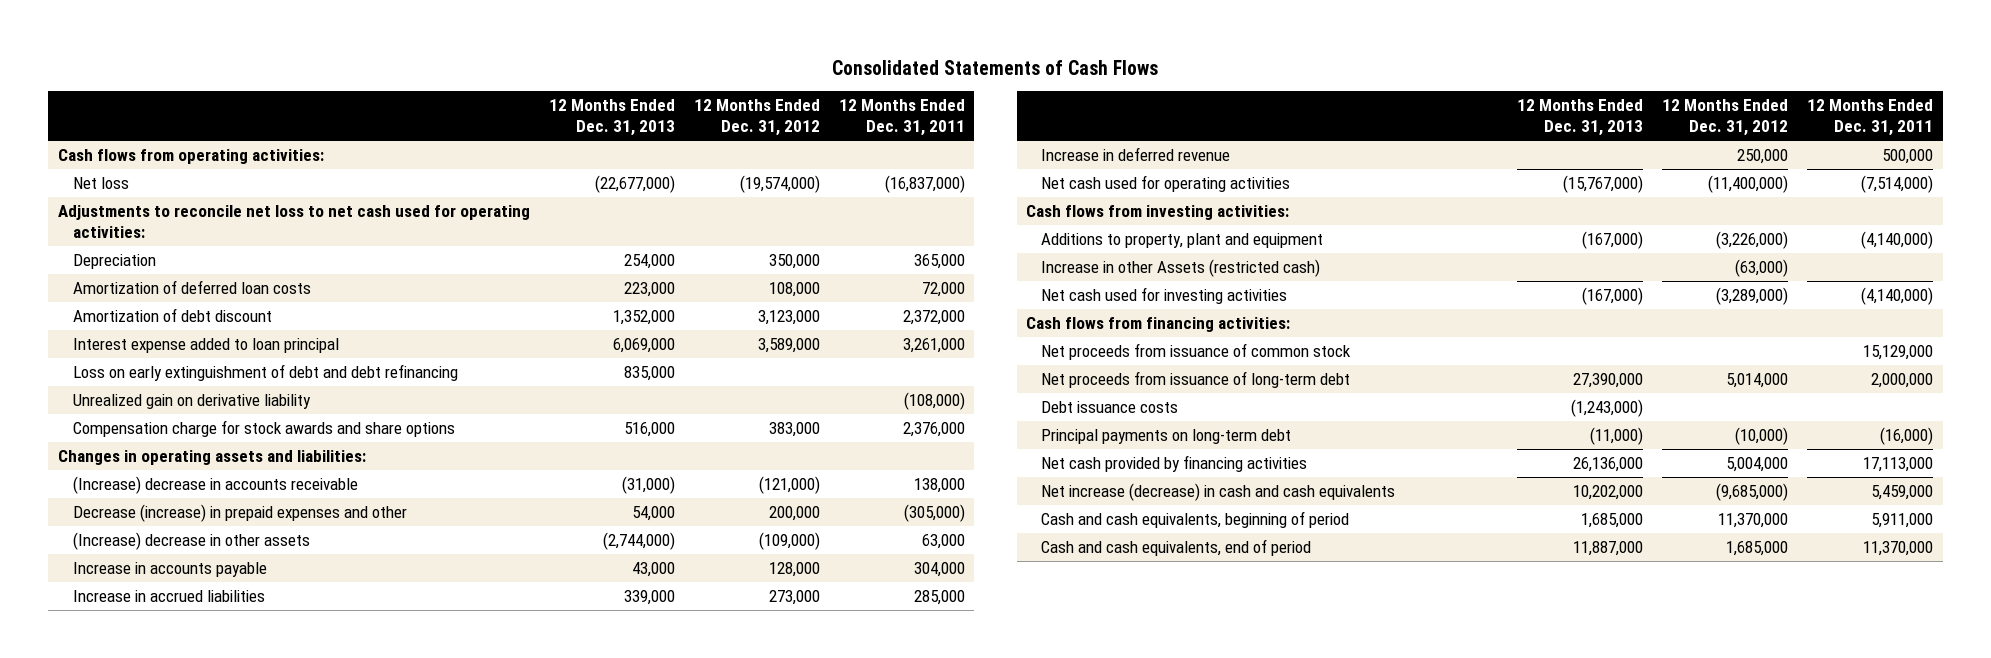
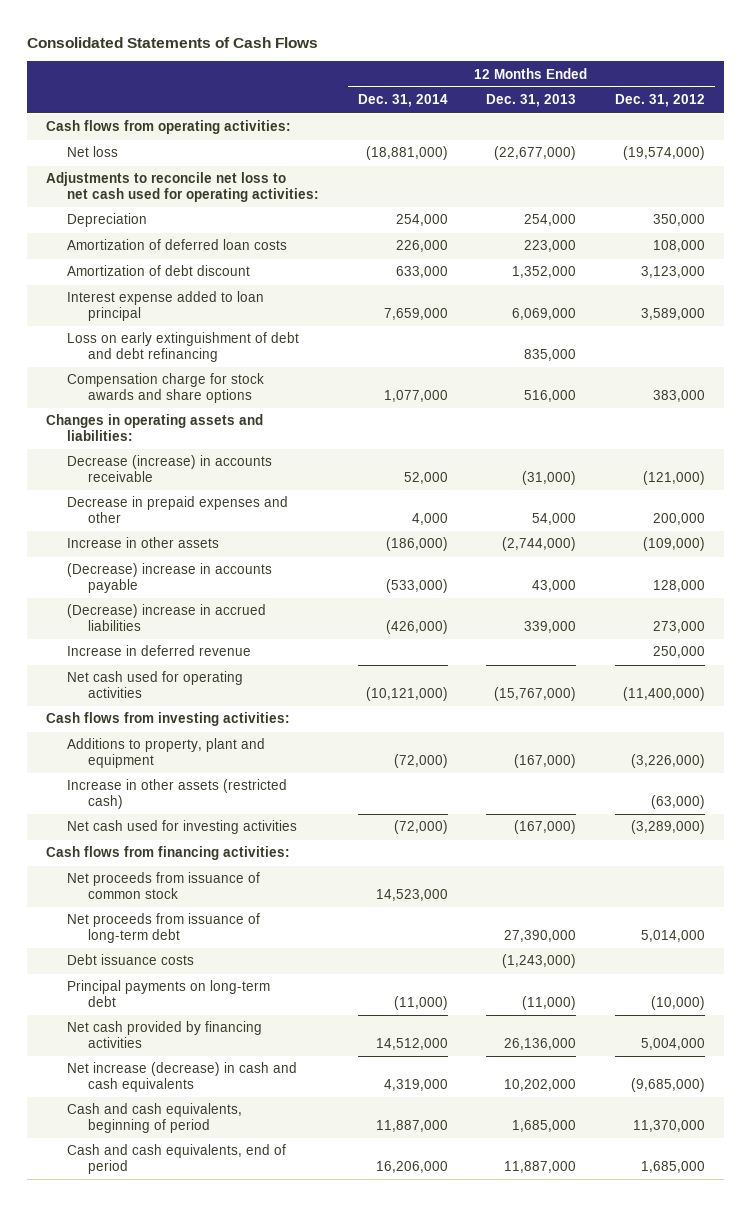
[838,99,965,137] 12 Months Ended Dec. 31, 2011 -> none
none -> [357,94,448,108] Dec. 31, 2014
[73,393,312,409] Unrealized gain on derivative liability -> none
[73,475,359,494] (Increase) decrease in accounts receivable -> [67,455,273,482] Decrease (increase) in accounts receivable
[73,503,408,522] Decrease (increase) in prepaid expenses and other -> [67,496,289,523] Decrease in prepaid expenses and other
[73,531,311,550] (Increase) decrease in other assets -> [67,537,220,549] Increase in other assets
[73,561,268,577] Increase in accounts payable -> [67,563,273,593] (Decrease) increase in accounts payable
[73,589,266,602] Increase in accrued liabilities -> [67,604,267,631] (Decrease) increase in accrued liabilities
[1041,258,1321,277] Increase in other Assets (restricted cash) -> [67,779,288,809] Increase in other assets (restricted cash)

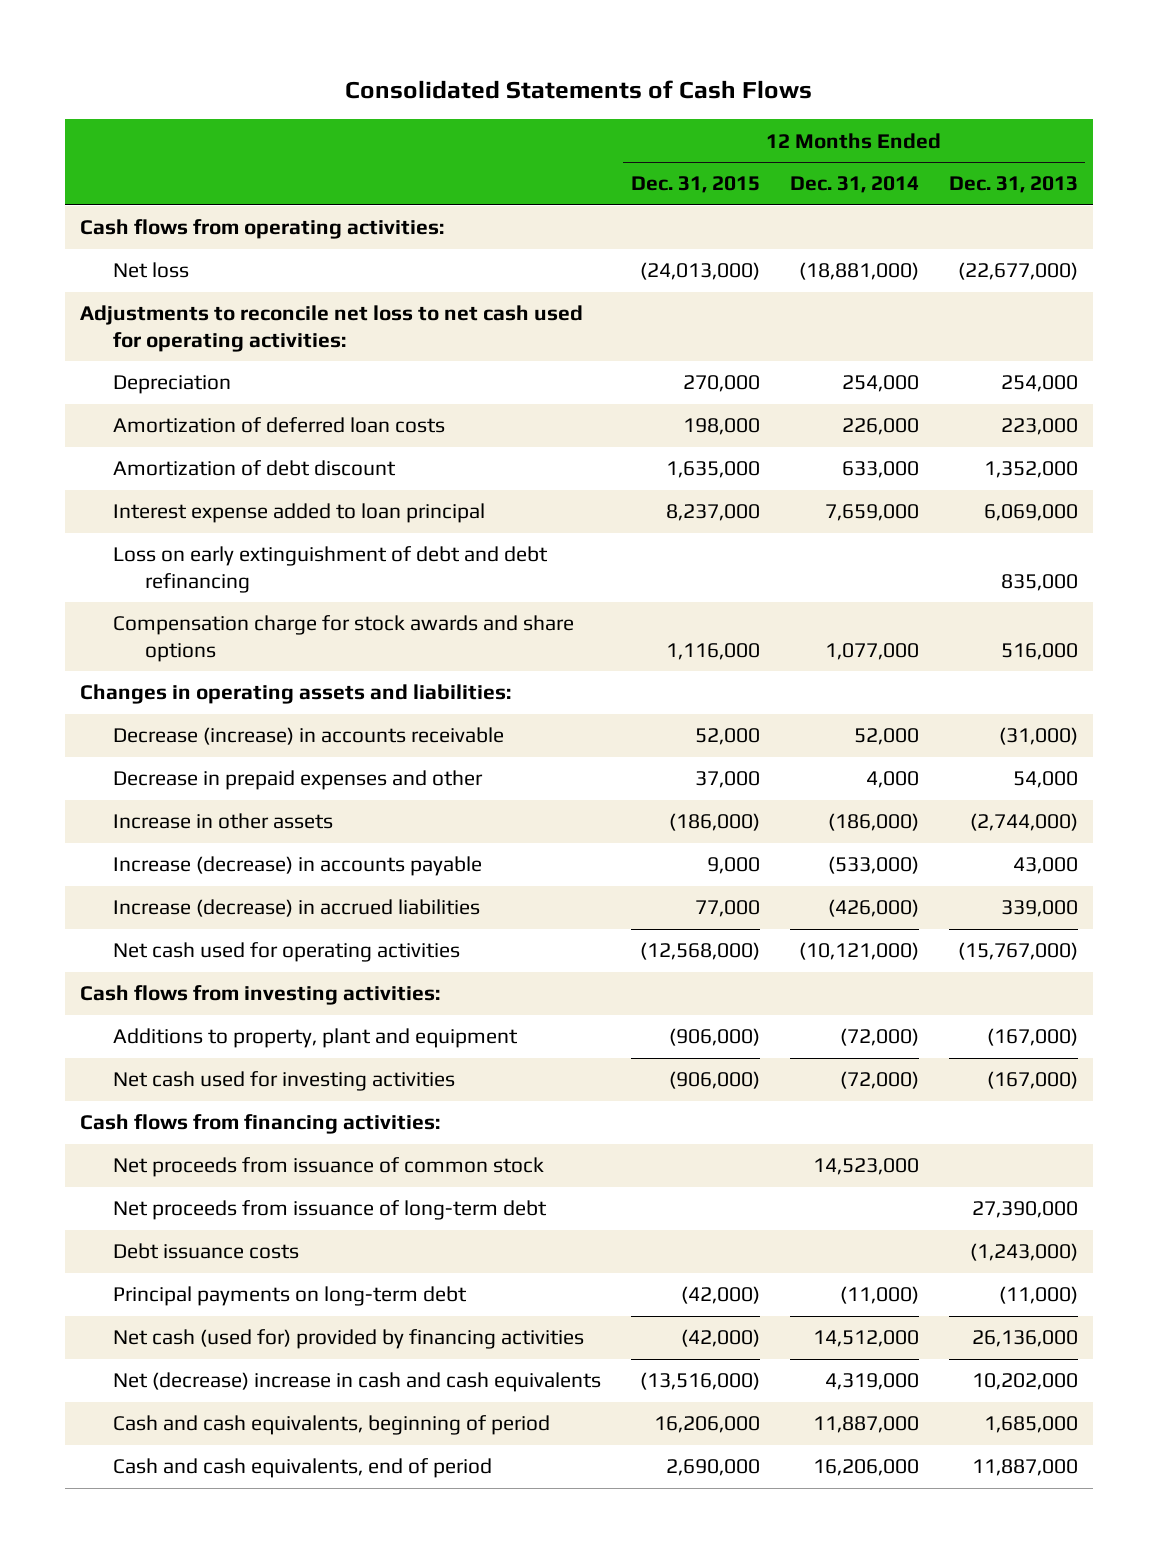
[615,94,706,108] Dec. 31, 2012 -> none
none -> [630,176,760,194] Dec. 31, 2015
[67,645,252,657] Increase in deferred revenue -> none
[67,563,273,593] (Decrease) increase in accounts payable -> [112,856,482,877] Increase (decrease) in accounts payable
[67,604,267,631] (Decrease) increase in accrued liabilities -> [112,899,480,918] Increase (decrease) in accrued liabilities
[67,779,288,809] Increase in other assets (restricted cash) -> none
[67,1021,263,1048] Net cash provided by financing activities -> [112,1329,584,1350] Net cash (used for) provided by financing activities
[67,1062,298,1092] Net increase (decrease) in cash and cash equivalents -> [112,1372,601,1393] Net (decrease) increase in cash and cash equivalents

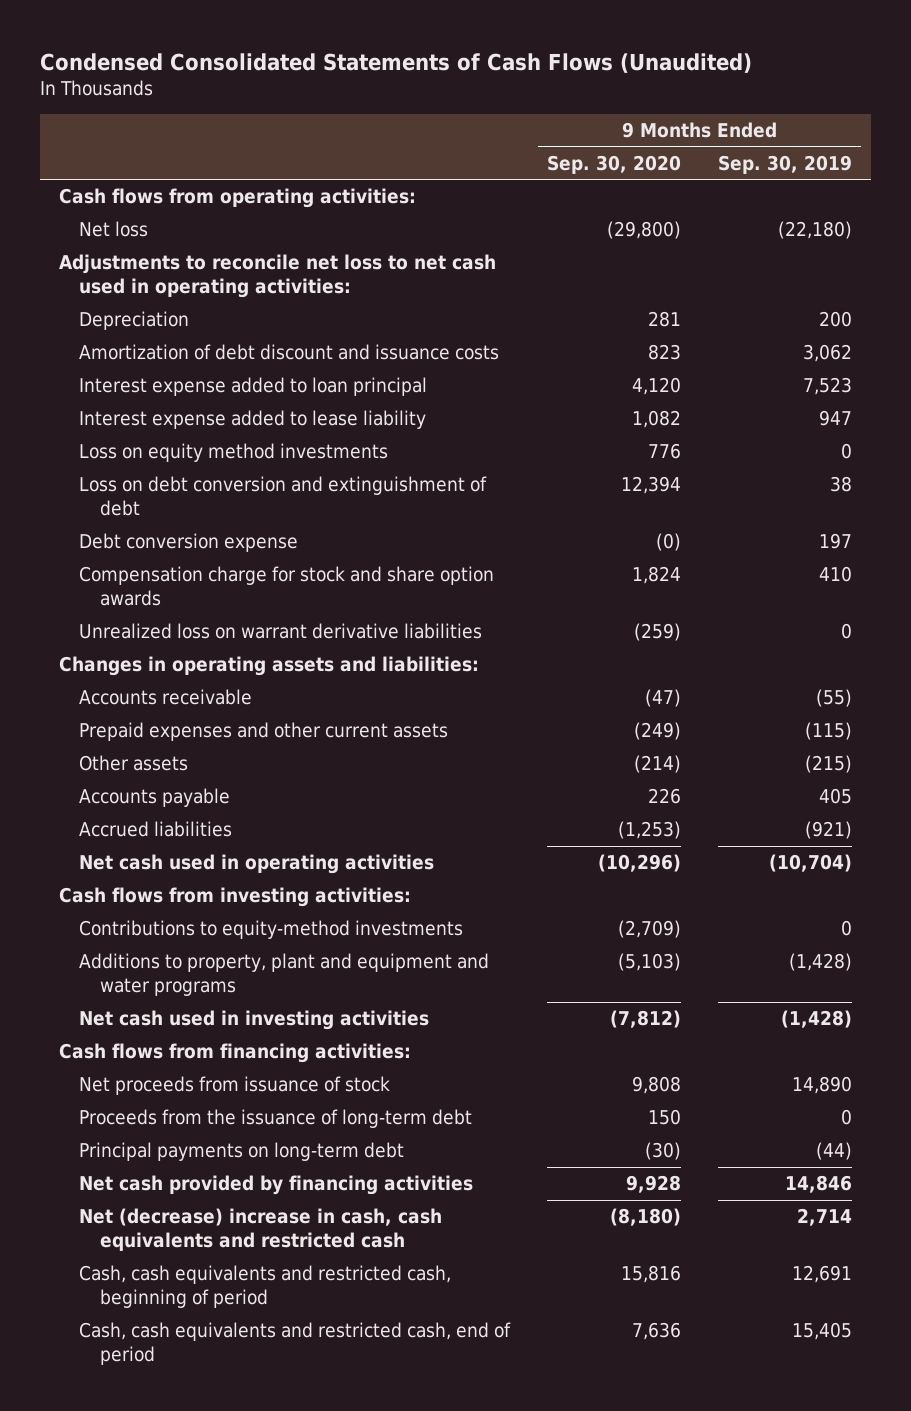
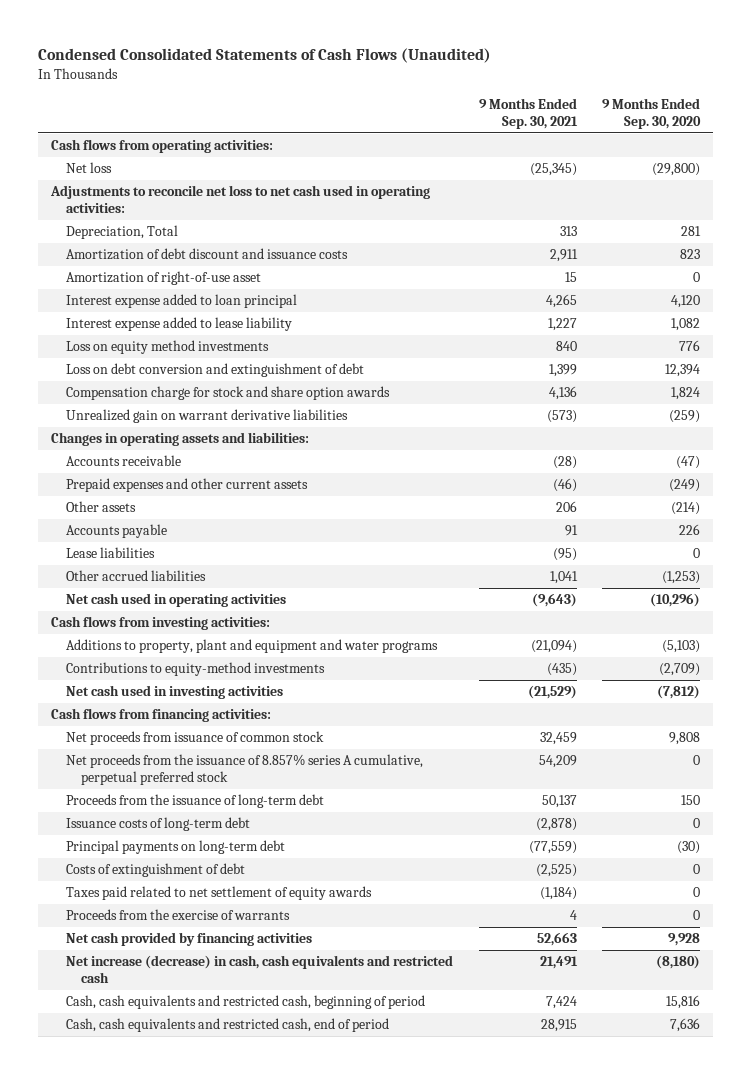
[718,154,853,174] Sep. 30, 2019 -> none
none -> [478,97,578,130] 9 Months Ended Sep. 30, 2021
[79,311,190,331] Depreciation -> [66,225,179,240] Depreciation, Total
none -> [66,271,262,286] Amortization of right-of-use asset
[79,533,299,553] Debt conversion expense -> none
[79,623,483,640] Unrealized loss on warrant derivative liabilities -> [66,409,349,424] Unrealized gain on warrant derivative liabilities
none -> [66,547,156,559] Lease liabilities
[79,821,233,838] Accrued liabilities -> [66,570,207,582] Other accrued liabilities
[79,920,464,940] Contributions to equity-method investments -> [66,662,326,677] Contributions to equity-method investments
[79,1076,391,1096] Net proceeds from issuance of stock -> [66,731,325,746] Net proceeds from issuance of common stock
none -> [66,754,424,786] Net proceeds from the issuance of 8.857% series A cumulative, perpetual preferred stock
none -> [66,817,251,832] Issuance costs of long-term debt
none -> [66,863,246,878] Costs of extinguishment of debt
none -> [66,886,373,901] Taxes paid related to net settlement of equity awards
none -> [66,909,291,921] Proceeds from the exercise of warrants
[79,1208,443,1252] Net (decrease) increase in cash, cash equivalents and restricted cash -> [66,955,454,984] Net increase (decrease) in cash, cash equivalents and restricted cash

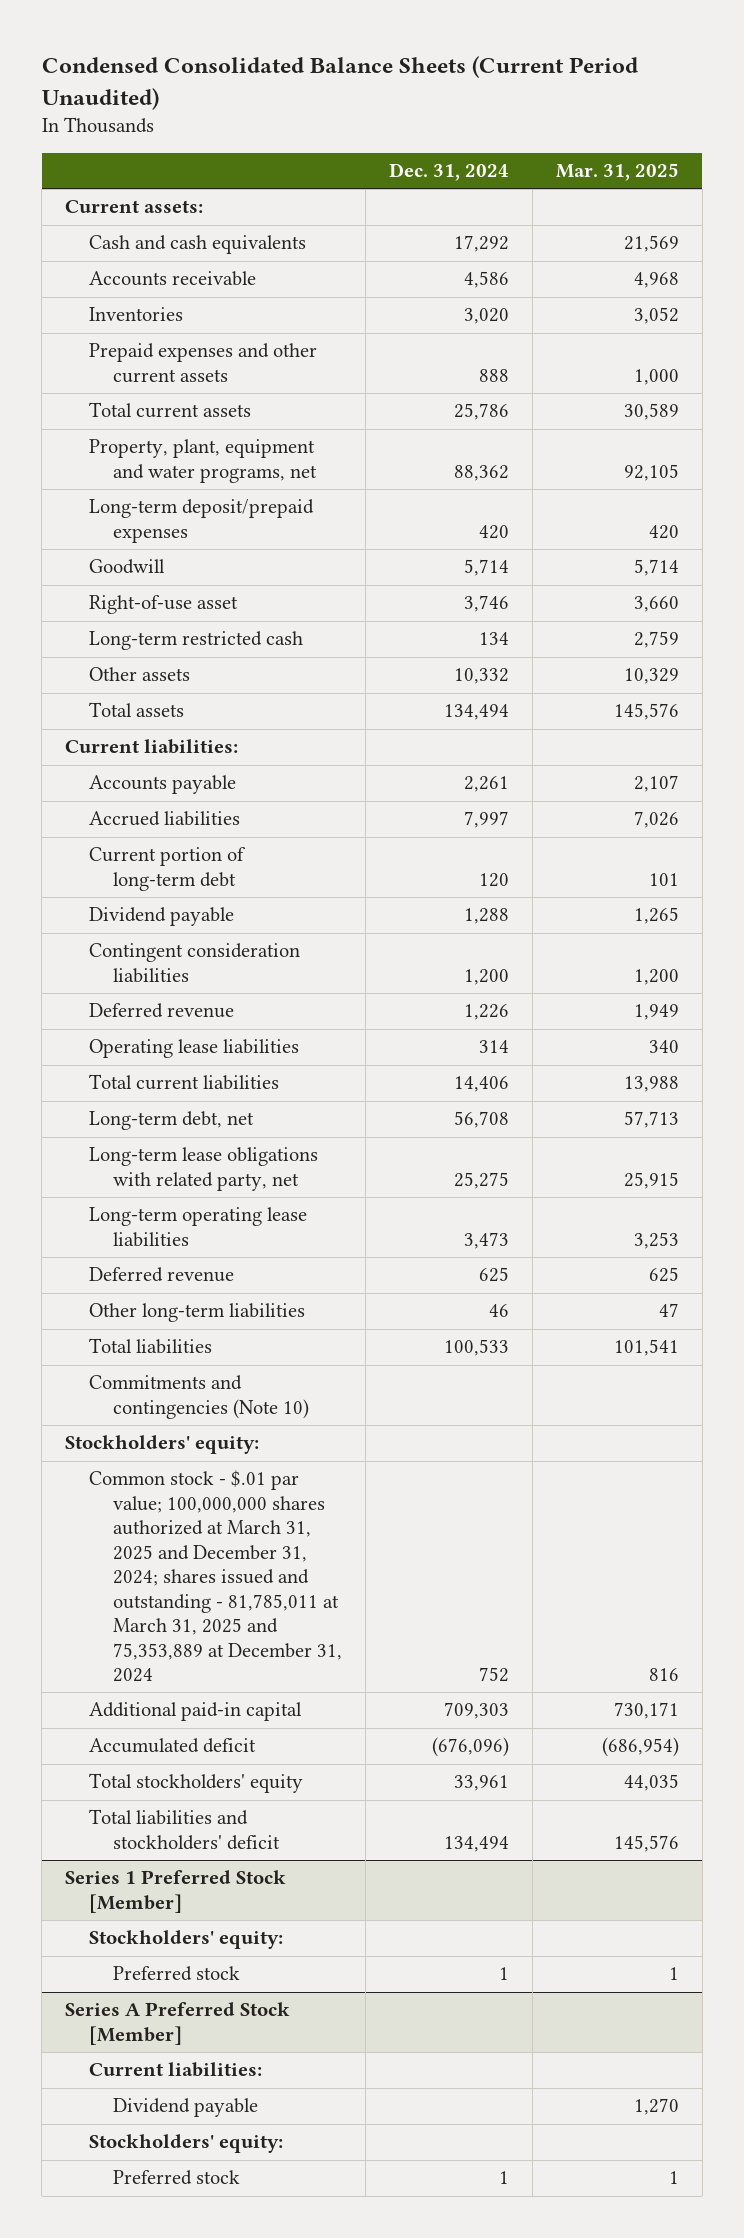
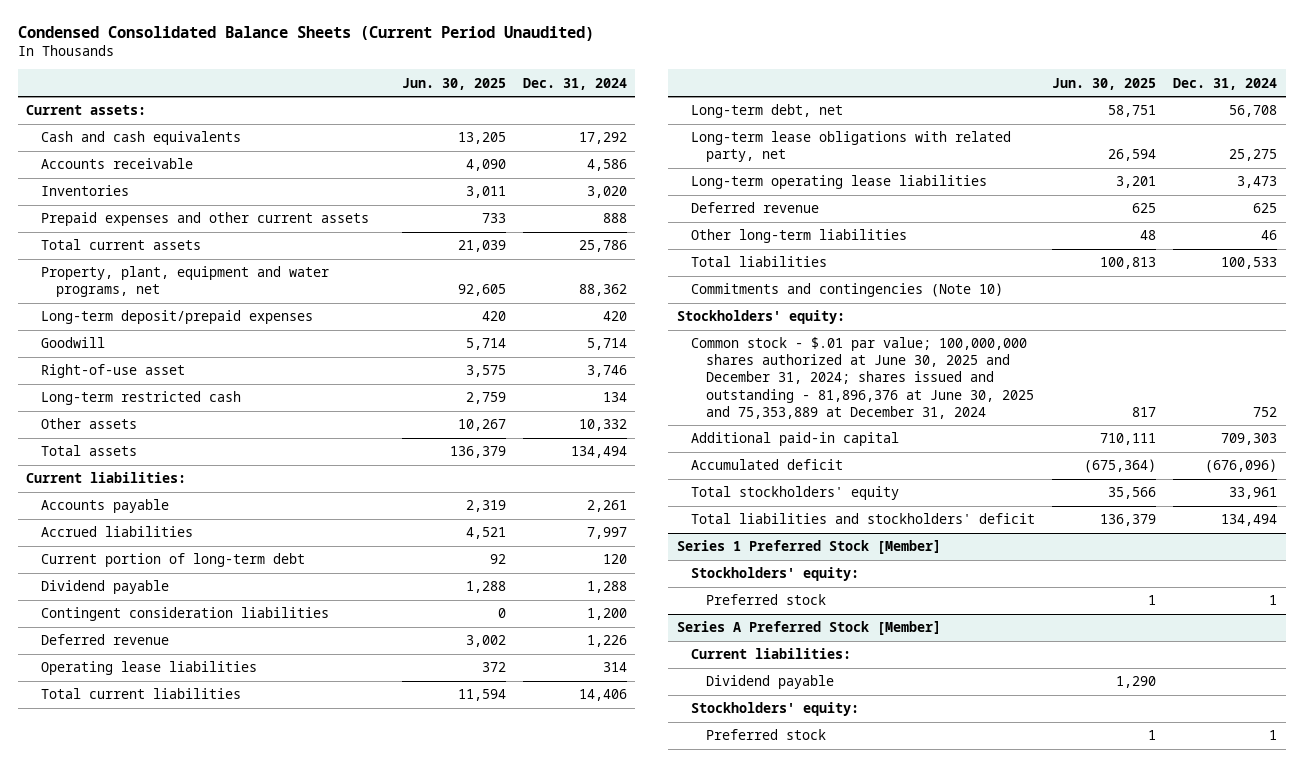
[555,163,679,182] Mar. 31, 2025 -> none
none -> [401,77,506,90] Jun. 30, 2025
[89,1470,343,1683] Common stock - $.01 par value; 100,000,000 shares authorized at March 31, 2025 and December 31, 2024; shares issued and outstanding - 81,785,011 at March 31, 2025 and 75,353,889 at December 31, 2024 -> [691,337,1035,419] Common stock - $.01 par value; 100,000,000 shares authorized at June 30, 2025 and December 31, 2024; shares issued and outstanding - 81,896,376 at June 30, 2025 and 75,353,889 at December 31, 2024

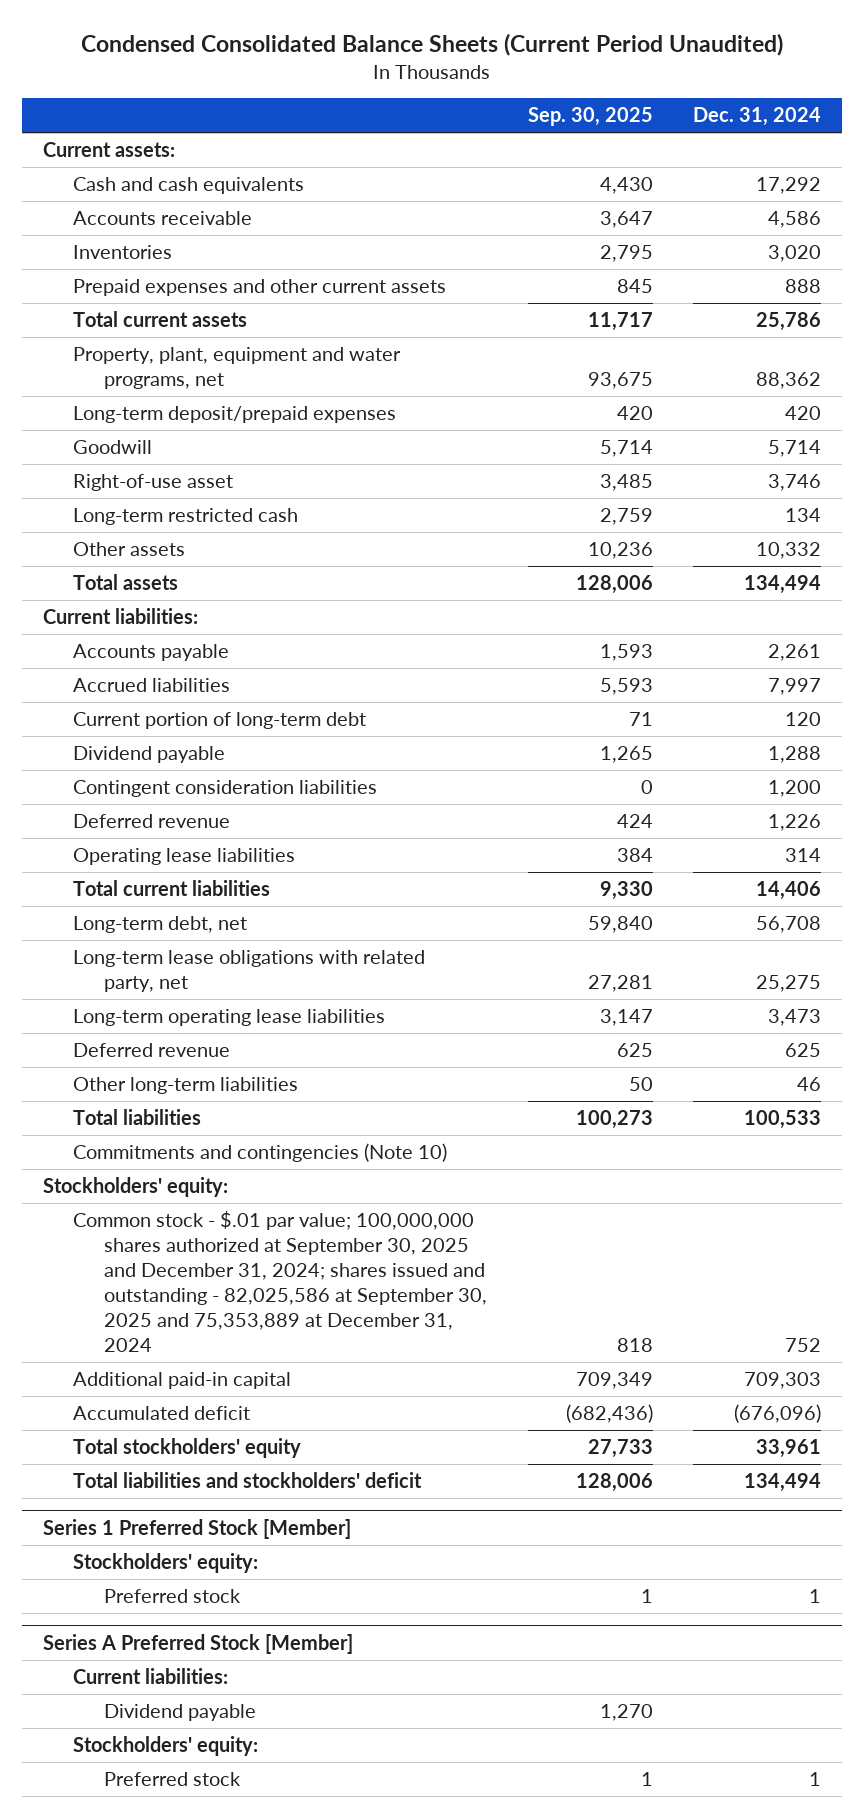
[401,77,506,90] Jun. 30, 2025 -> none
none -> [527,107,653,127] Sep. 30, 2025
[691,337,1035,419] Common stock - $.01 par value; 100,000,000 shares authorized at June 30, 2025 and December 31, 2024; shares issued and outstanding - 81,896,376 at June 30, 2025 and 75,353,889 at December 31, 2024 -> [73,1211,488,1353] Common stock - $.01 par value; 100,000,000 shares authorized at September 30, 2025 and December 31, 2024; shares issued and outstanding - 82,025,586 at September 30, 2025 and 75,353,889 at December 31, 2024

